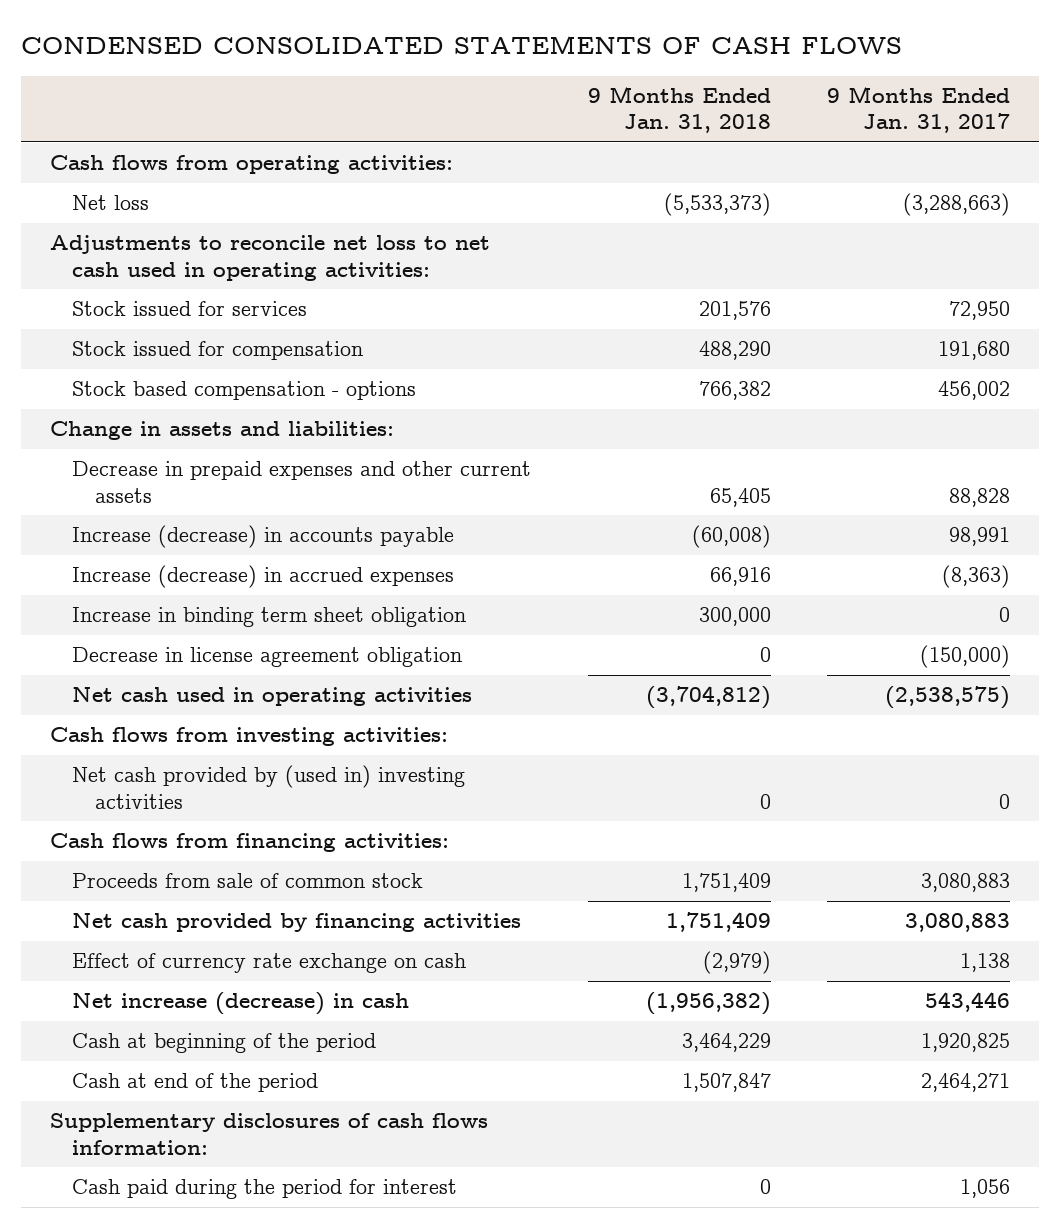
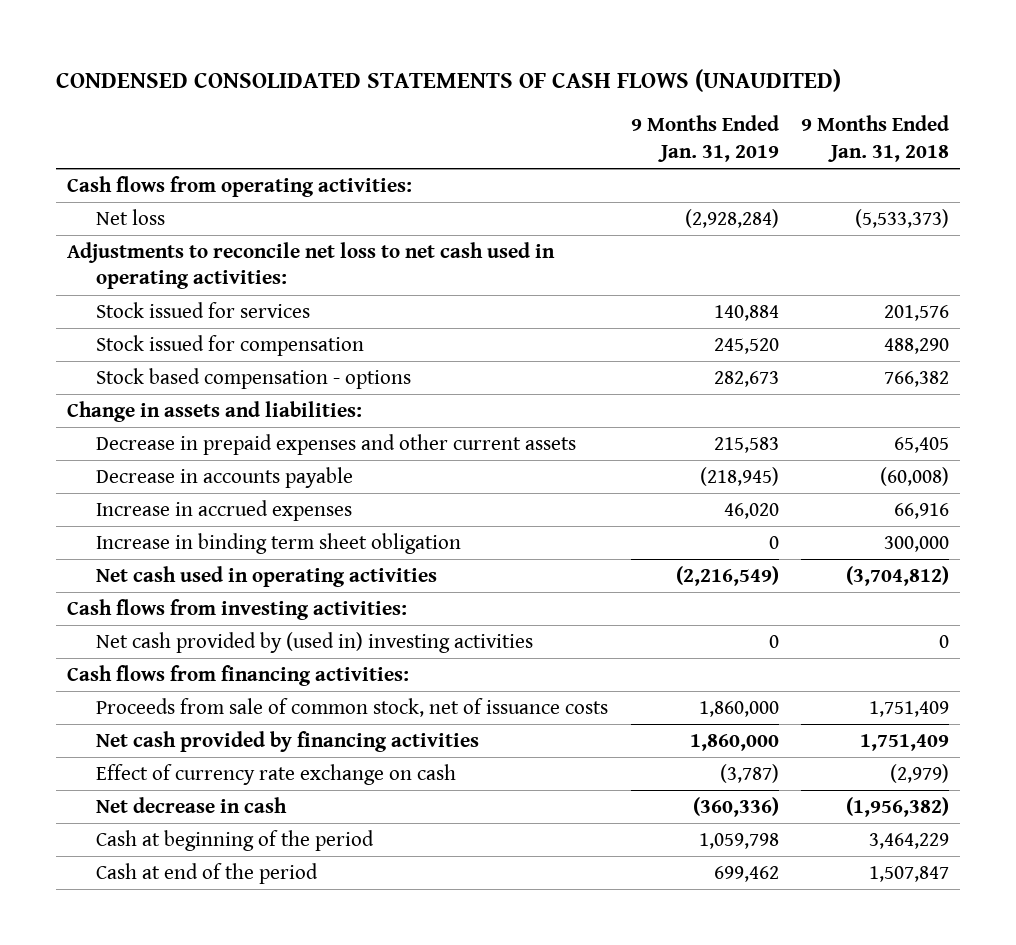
[21,36,903,55] CONDENSED CONSOLIDATED STATEMENTS OF CASH FLOWS -> [55,68,841,92] CONDENSED CONSOLIDATED STATEMENTS OF CASH FLOWS (UNAUDITED)
[827,85,1011,134] 9 Months Ended Jan. 31, 2017 -> none
none -> [630,115,779,162] 9 Months Ended Jan. 31, 2019
[72,525,455,549] Increase (decrease) in accounts payable -> [96,467,354,489] Decrease in accounts payable
[72,565,455,589] Increase (decrease) in accrued expenses -> [96,500,353,522] Increase in accrued expenses
[72,647,463,668] Decrease in license agreement obligation -> none
[72,873,424,889] Proceeds from sale of common stock -> [96,698,609,718] Proceeds from sale of common stock, net of issuance costs
[72,992,410,1016] Net increase (decrease) in cash -> [96,797,288,814] Net decrease in cash
[49,1113,488,1155] Supplementary disclosures of cash flows information: -> none
[72,1179,458,1200] Cash paid during the period for interest -> none

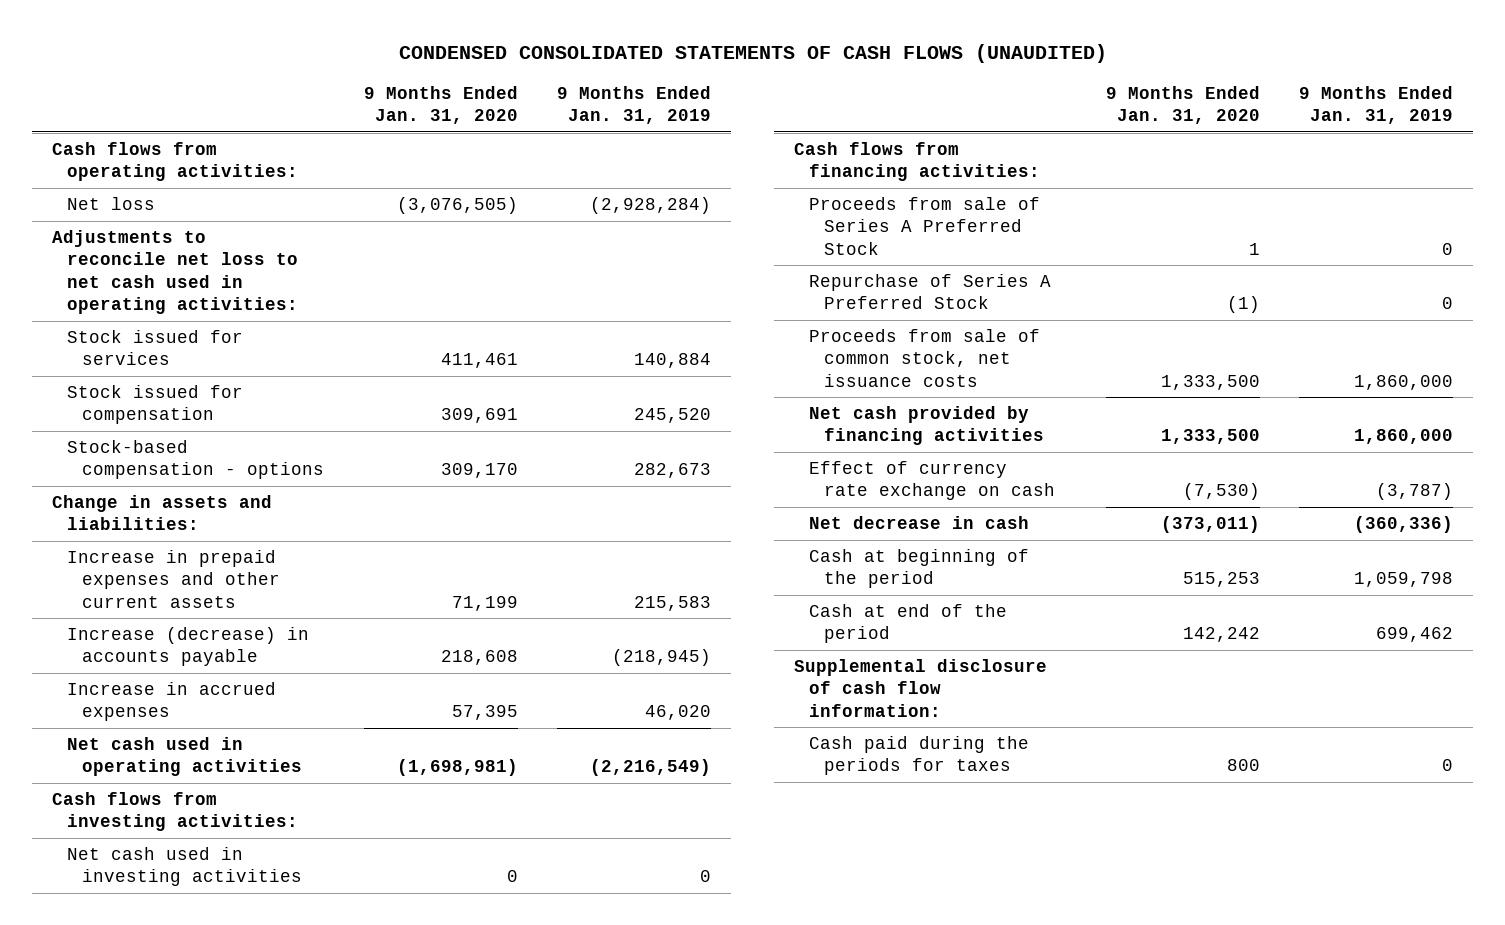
[800,115,949,162] 9 Months Ended Jan. 31, 2018 -> none
none -> [363,85,518,124] 9 Months Ended Jan. 31, 2020
[96,368,412,390] Stock based compensation - options -> [67,440,325,480] Stock-based compensation - options
[96,434,577,456] Decrease in prepaid expenses and other current assets -> [67,550,281,608] Increase in prepaid expenses and other current assets
[96,467,354,489] Decrease in accounts payable -> [67,627,310,667] Increase (decrease) in accounts payable
[96,533,462,555] Increase in binding term sheet obligation -> none
[96,632,534,654] Net cash provided by (used in) investing activities -> [67,847,303,887] Net cash used in investing activities
none -> [808,197,1040,255] Proceeds from sale of Series A Preferred Stock
none -> [808,274,1051,310] Repurchase of Series A Preferred Stock
[96,698,609,718] Proceeds from sale of common stock, net of issuance costs -> [808,329,1040,387] Proceeds from sale of common stock, net issuance costs
none -> [793,659,1047,717] Supplemental disclosure of cash flow information:
none -> [808,736,1029,776] Cash paid during the periods for taxes

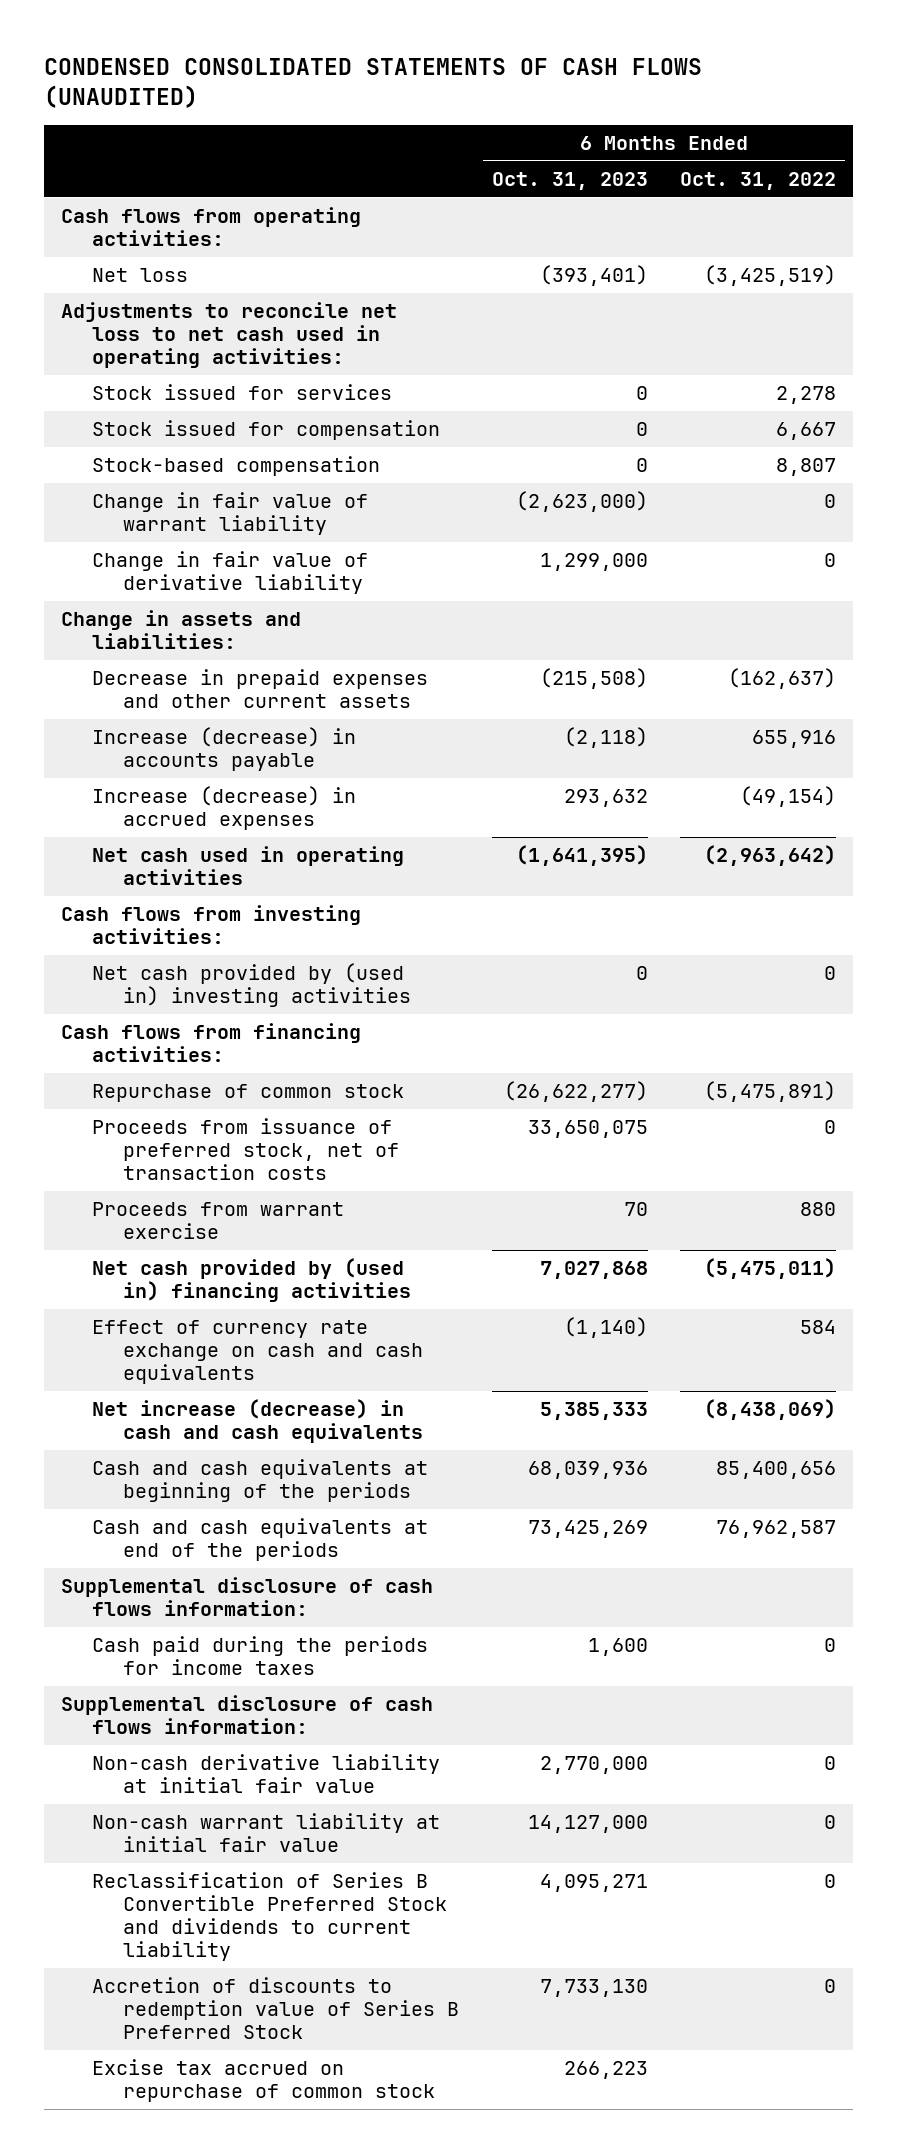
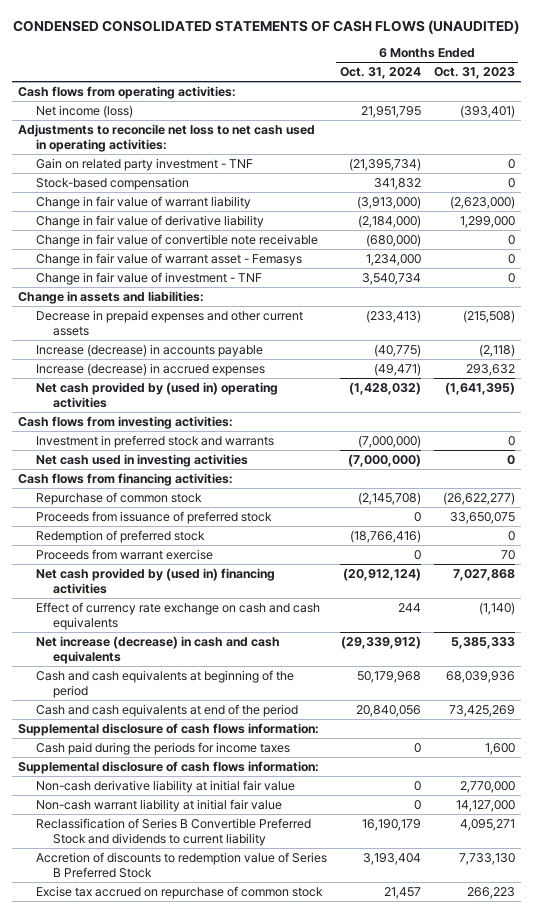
[680,171,837,190] Oct. 31, 2022 -> none
none -> [339,67,421,80] Oct. 31, 2024
[91,268,188,283] Net loss -> [35,104,133,118] Net income (loss)
[91,384,392,401] Stock issued for services -> none
[91,420,440,441] Stock issued for compensation -> none
none -> [35,157,253,171] Gain on related party investment - TNF
none -> [35,233,318,247] Change in fair value of convertible note receivable
none -> [35,252,302,266] Change in fair value of warrant asset - Femasys
none -> [35,271,262,285] Change in fair value of investment - TNF
[91,846,404,886] Net cash used in operating activities -> [35,381,278,408] Net cash provided by (used in) operating activities
none -> [35,434,274,448] Investment in preferred stock and warrants
[91,963,411,1008] Net cash provided by (used in) investing activities -> [35,453,248,467] Net cash used in investing activities
[91,1118,399,1181] Proceeds from issuance of preferred stock, net of transaction costs -> [35,510,272,524] Proceeds from issuance of preferred stock
none -> [35,529,205,543] Redemption of preferred stock
[91,1459,428,1503] Cash and cash equivalents at beginning of the periods -> [35,669,294,698] Cash and cash equivalents at beginning of the period
[91,1518,428,1562] Cash and cash equivalents at end of the periods -> [35,703,298,717] Cash and cash equivalents at end of the period

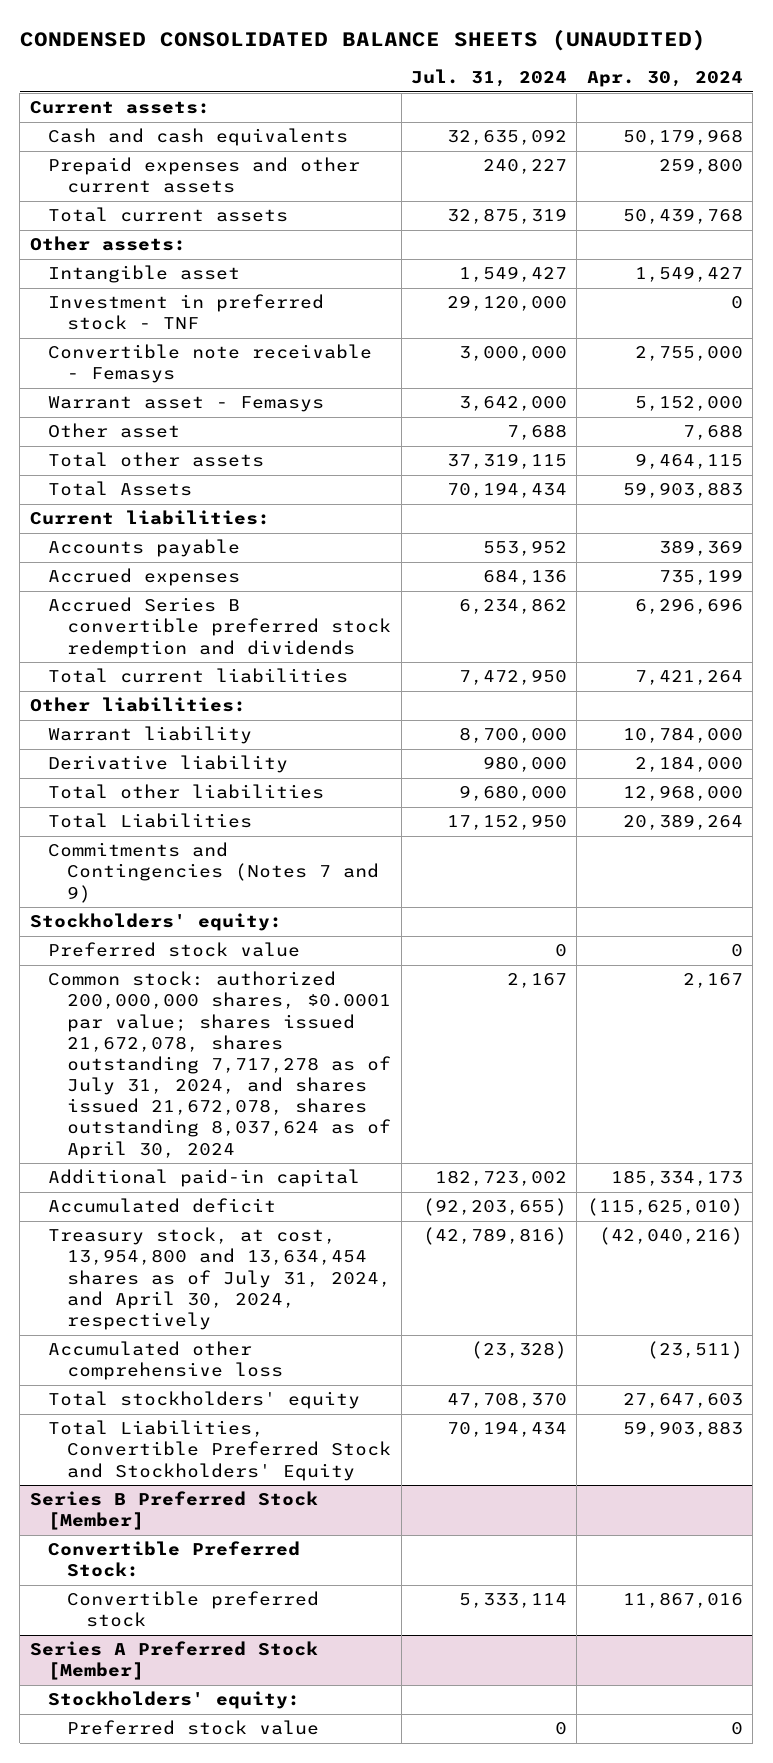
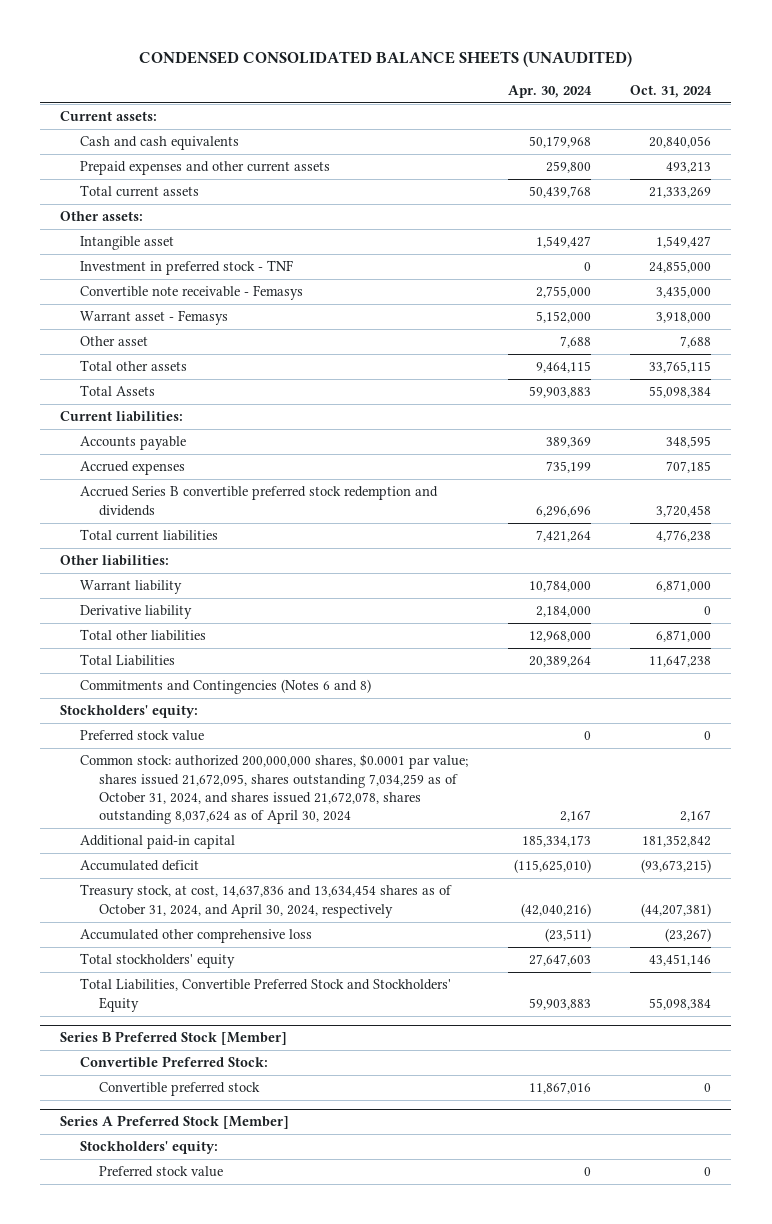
[410,69,567,88] Jul. 31, 2024 -> none
none -> [630,84,713,98] Oct. 31, 2024
[48,842,380,903] Commitments and Contingencies (Notes 7 and 9) -> [79,679,371,695] Commitments and Contingencies (Notes 6 and 8)
[48,971,392,1159] Common stock: authorized 200,000,000 shares, $0.0001 par value; shares issued 21,672,078, shares outstanding 7,717,278 as of July 31, 2024, and shares issued 21,672,078, shares outstanding 8,037,624 as of April 30, 2024 -> [79,754,468,825] Common stock: authorized 200,000,000 shares, $0.0001 par value; shares issued 21,672,095, shares outstanding 7,034,259 as of October 31, 2024, and shares issued 21,672,078, shares outstanding 8,037,624 as of April 30, 2024
[48,1227,392,1330] Treasury stock, at cost, 13,954,800 and 13,634,454 shares as of July 31, 2024, and April 30, 2024, respectively -> [79,884,452,918] Treasury stock, at cost, 14,637,836 and 13,634,454 shares as of October 31, 2024, and April 30, 2024, respectively

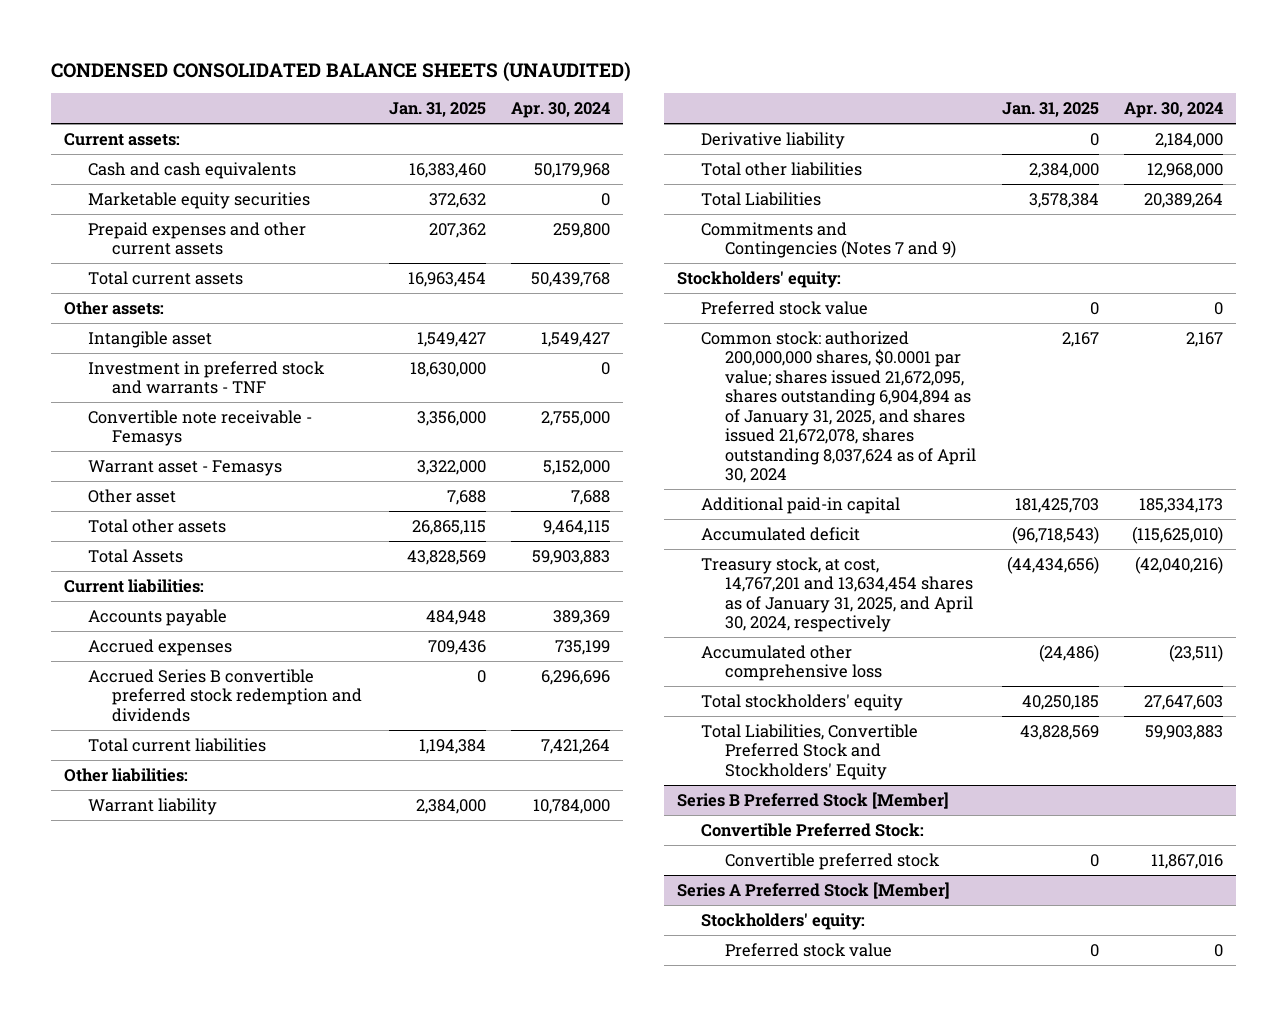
[630,84,713,98] Oct. 31, 2024 -> none
none -> [388,102,486,118] Jan. 31, 2025
none -> [88,191,311,209] Marketable equity securities
[79,260,293,276] Investment in preferred stock - TNF -> [88,360,326,395] Investment in preferred stock and warrants - TNF
[79,679,371,695] Commitments and Contingencies (Notes 6 and 8) -> [701,221,957,259] Commitments and Contingencies (Notes 7 and 9)
[79,754,468,825] Common stock: authorized 200,000,000 shares, $0.0001 par value; shares issued 21,672,095, shares outstanding 7,034,259 as of October 31, 2024, and shares issued 21,672,078, shares outstanding 8,037,624 as of April 30, 2024 -> [701,330,977,484] Common stock: authorized 200,000,000 shares, $0.0001 par value; shares issued 21,672,095, shares outstanding 6,904,894 as of January 31, 2025, and shares issued 21,672,078, shares outstanding 8,037,624 as of April 30, 2024
[79,884,452,918] Treasury stock, at cost, 14,637,836 and 13,634,454 shares as of October 31, 2024, and April 30, 2024, respectively -> [701,556,974,633] Treasury stock, at cost, 14,767,201 and 13,634,454 shares as of January 31, 2025, and April 30, 2024, respectively

